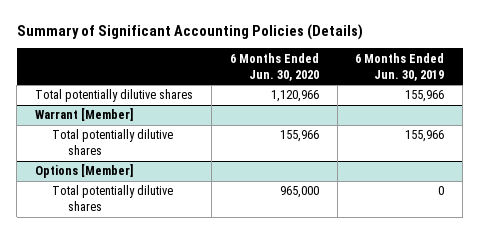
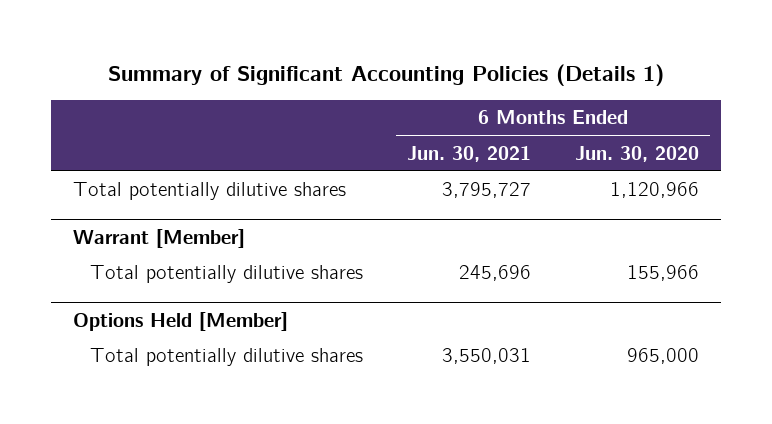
[16,23,363,40] Summary of Significant Accounting Policies (Details) -> [108,63,665,86] Summary of Significant Accounting Policies (Details 1)
[355,52,445,81] 6 Months Ended Jun. 30, 2019 -> none
none -> [406,145,531,162] Jun. 30, 2021
[34,164,133,179] Options [Member] -> [72,311,288,331] Options Held [Member]

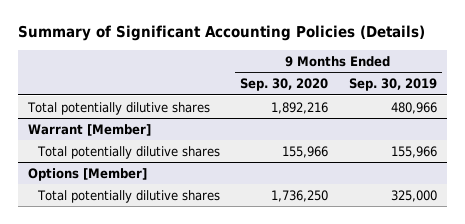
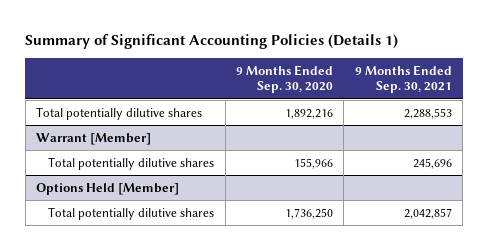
[18,25,426,42] Summary of Significant Accounting Policies (Details) -> [25,34,399,50] Summary of Significant Accounting Policies (Details 1)
[348,77,437,91] Sep. 30, 2019 -> none
none -> [354,64,452,94] 9 Months Ended Sep. 30, 2021
[28,167,148,181] Options [Member] -> [36,182,180,195] Options Held [Member]

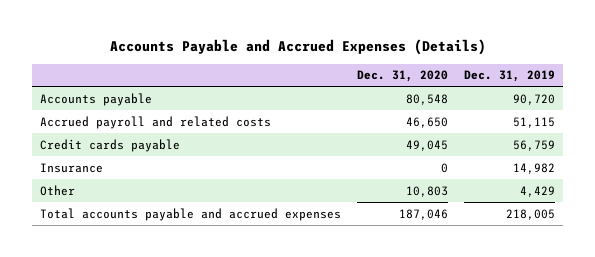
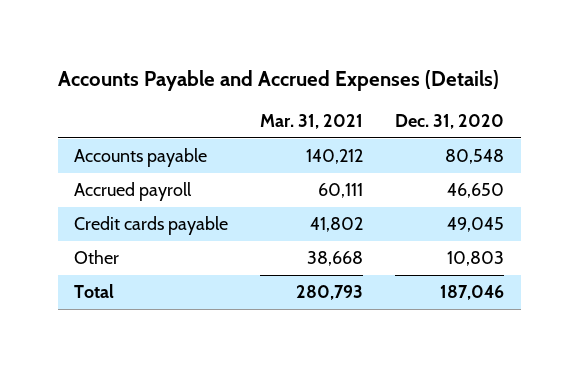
[463,70,555,83] Dec. 31, 2019 -> none
none -> [260,114,364,130] Mar. 31, 2021
[40,115,272,129] Accrued payroll and related costs -> [74,182,193,202] Accrued payroll
[40,162,104,173] Insurance -> none
[40,207,342,221] Total accounts payable and accrued expenses -> [74,284,115,299] Total

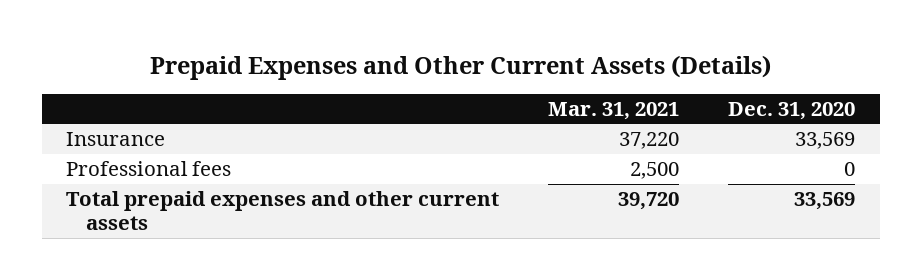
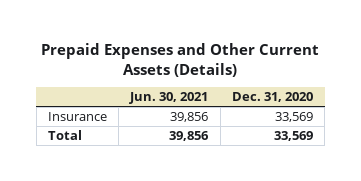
[548,101,680,120] Mar. 31, 2021 -> none
none -> [129,92,209,105] Jun. 30, 2021
[66,161,232,177] Professional fees -> none
[66,191,500,231] Total prepaid expenses and other current assets -> [47,129,82,140] Total

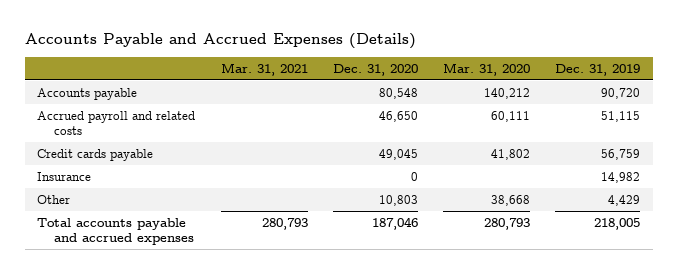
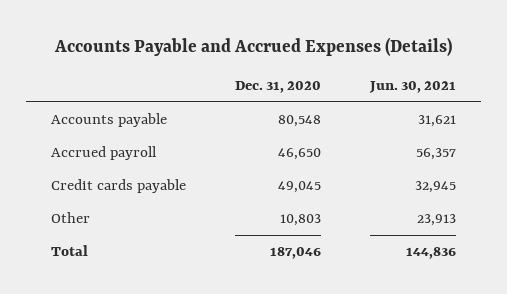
[220,62,308,76] Mar. 31, 2021 -> none
[442,62,530,76] Mar. 31, 2020 -> none
[555,63,641,76] Dec. 31, 2019 -> none
none -> [369,81,457,94] Jun. 30, 2021
[37,110,196,135] Accrued payroll and related costs -> [51,146,158,161] Accrued payroll
[37,171,92,181] Insurance -> none
[37,217,195,245] Total accounts payable and accrued expenses -> [51,245,89,257] Total

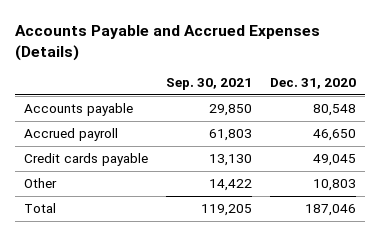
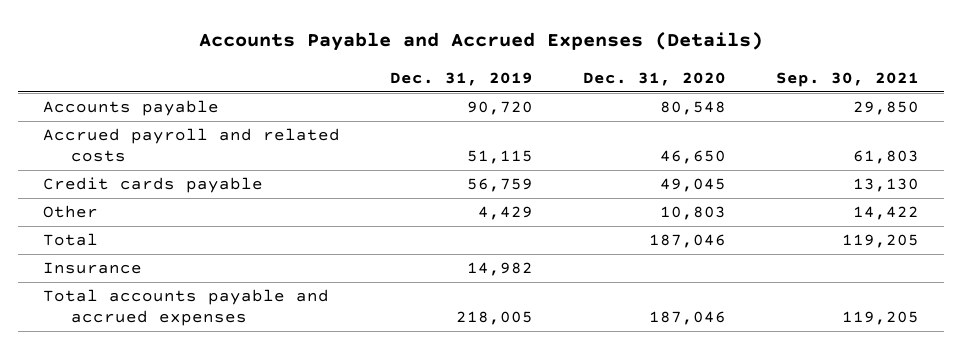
none -> [390,71,534,86] Dec. 31, 2019
[23,128,118,142] Accrued payroll -> [43,128,341,163] Accrued payroll and related costs
none -> [43,262,143,275] Insurance
none -> [43,289,330,327] Total accounts payable and accrued expenses

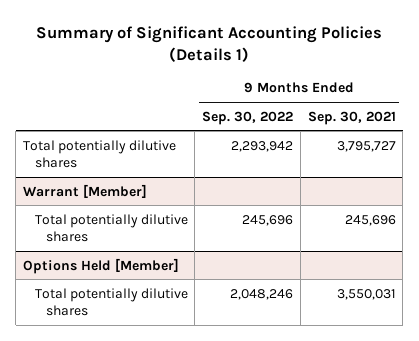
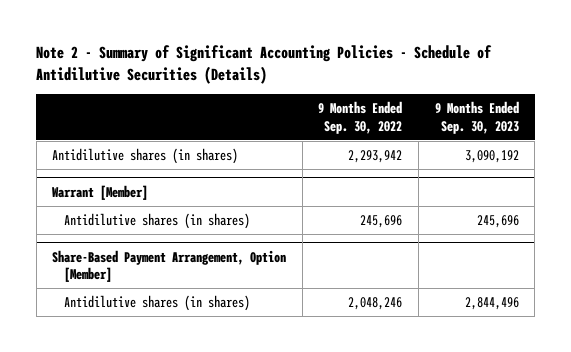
[36,25,383,62] Summary of Significant Accounting Policies (Details 1) -> [36,45,493,84] Note 2 - Summary of Significant Accounting Policies - Schedule of Antidilutive Securities (Details)
[307,110,396,125] Sep. 30, 2021 -> none
none -> [434,101,519,134] 9 Months Ended Sep. 30, 2023
[22,139,176,169] Total potentially dilutive shares -> [52,148,239,165] Antidilutive shares (in shares)
[22,257,179,274] Options Held [Member] -> none
[34,213,188,243] Total potentially dilutive shares -> [64,213,251,230] Antidilutive shares (in shares)
none -> [52,249,287,283] Share-Based Payment Arrangement, Option [Member]
[34,287,188,317] Total potentially dilutive shares -> [64,295,251,312] Antidilutive shares (in shares)

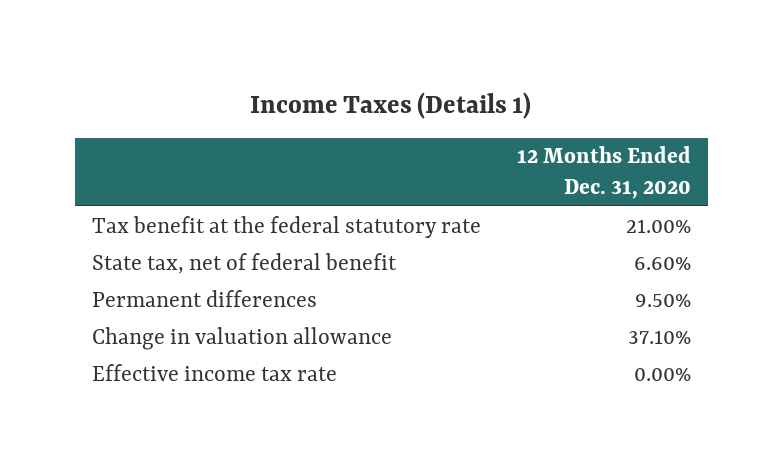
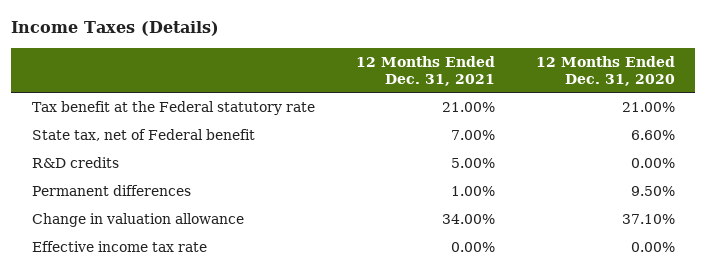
[250,92,532,120] Income Taxes (Details 1) -> [11,21,220,37] Income Taxes (Details)
none -> [355,55,495,86] 12 Months Ended Dec. 31, 2021
[92,215,482,238] Tax benefit at the federal statutory rate -> [31,101,315,116] Tax benefit at the Federal statutory rate
[92,252,398,274] State tax, net of federal benefit -> [31,129,255,142] State tax, net of Federal benefit
none -> [31,157,119,169] R&D credits

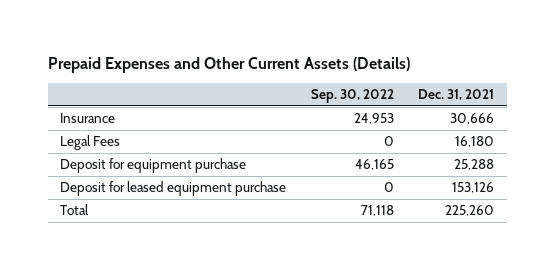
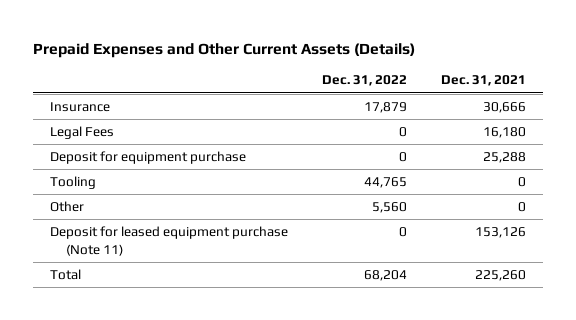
[310,89,394,104] Sep. 30, 2022 -> none
none -> [321,75,407,87] Dec. 31, 2022
none -> [49,176,96,190] Tooling
none -> [49,201,84,213] Other
[60,181,287,197] Deposit for leased equipment purchase -> [49,226,288,256] Deposit for leased equipment purchase (Note 11)

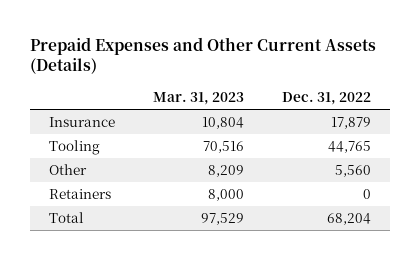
[440,75,526,87] Dec. 31, 2021 -> none
none -> [153,91,245,105] Mar. 31, 2023
[49,126,114,140] Legal Fees -> none
[49,151,246,165] Deposit for equipment purchase -> none
[49,226,288,256] Deposit for leased equipment purchase (Note 11) -> none
none -> [48,189,111,200] Retainers

